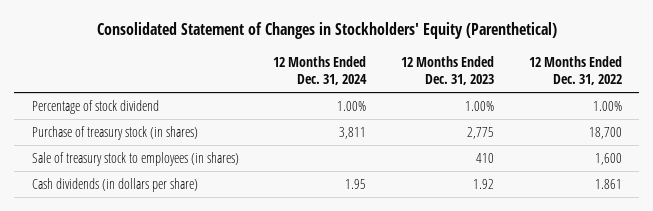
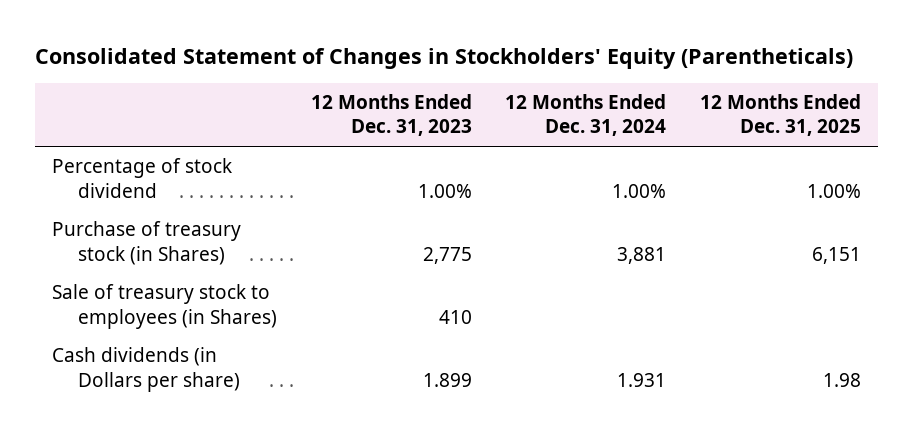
[96,22,557,40] Consolidated Statement of Changes in Stockholders' Equity (Parenthetical) -> [34,48,853,70] Consolidated Statement of Changes in Stockholders' Equity (Parentheticals)
[528,55,622,85] 12 Months Ended Dec. 31, 2022 -> none
none -> [700,94,862,137] 12 Months Ended Dec. 31, 2025
[31,126,198,141] Purchase of treasury stock (in shares) -> [51,221,241,265] Purchase of treasury stock (in Shares)
[339,127,367,140] 3,811 -> [617,246,667,264] 3,881
[31,152,239,167] Sale of treasury stock to employees (in shares) -> [51,284,277,329] Sale of treasury stock to employees (in Shares)
[31,178,198,193] Cash dividends (in dollars per share) -> [51,347,240,392] Cash dividends (in Dollars per share)
[345,179,367,190] 1.95 -> [617,372,667,387] 1.931
[473,179,495,190] 1.92 -> [422,372,472,387] 1.899

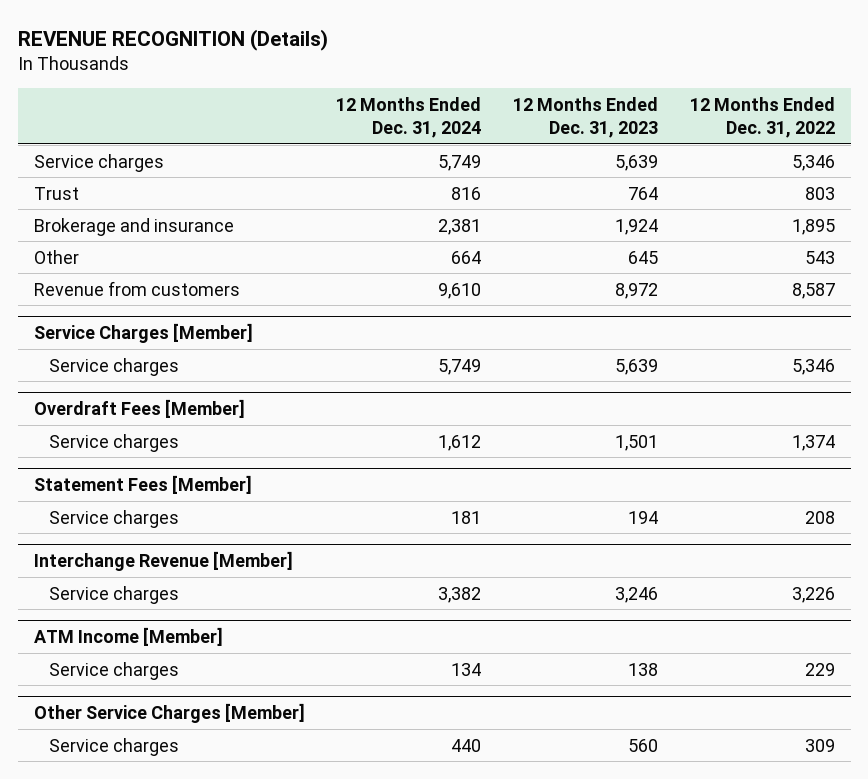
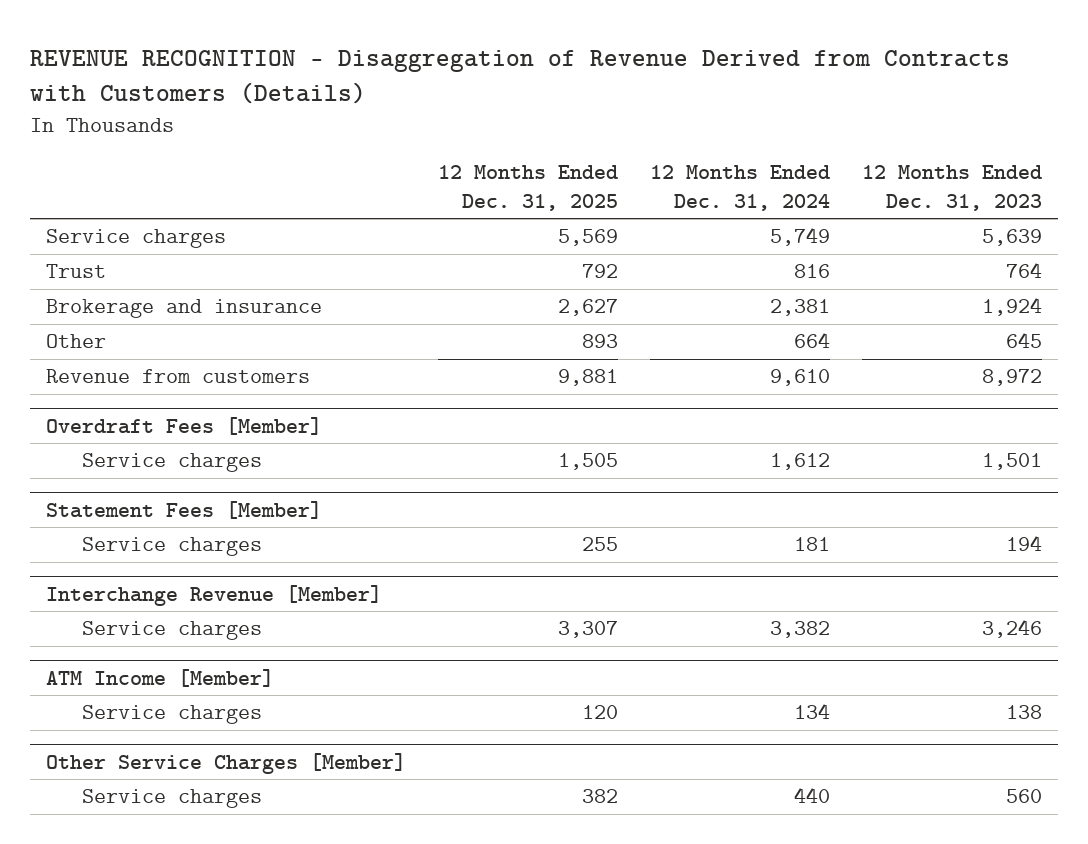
[17,28,328,51] REVENUE RECOGNITION (Details) -> [30,49,1011,105] REVENUE RECOGNITION - Disaggregation of Revenue Derived from Contracts with Customers (Details)
[689,96,835,138] 12 Months Ended Dec. 31, 2022 -> none
none -> [438,164,619,211] 12 Months Ended Dec. 31, 2025
[33,323,253,344] Service Charges [Member] -> none
[48,357,179,376] Service charges -> none

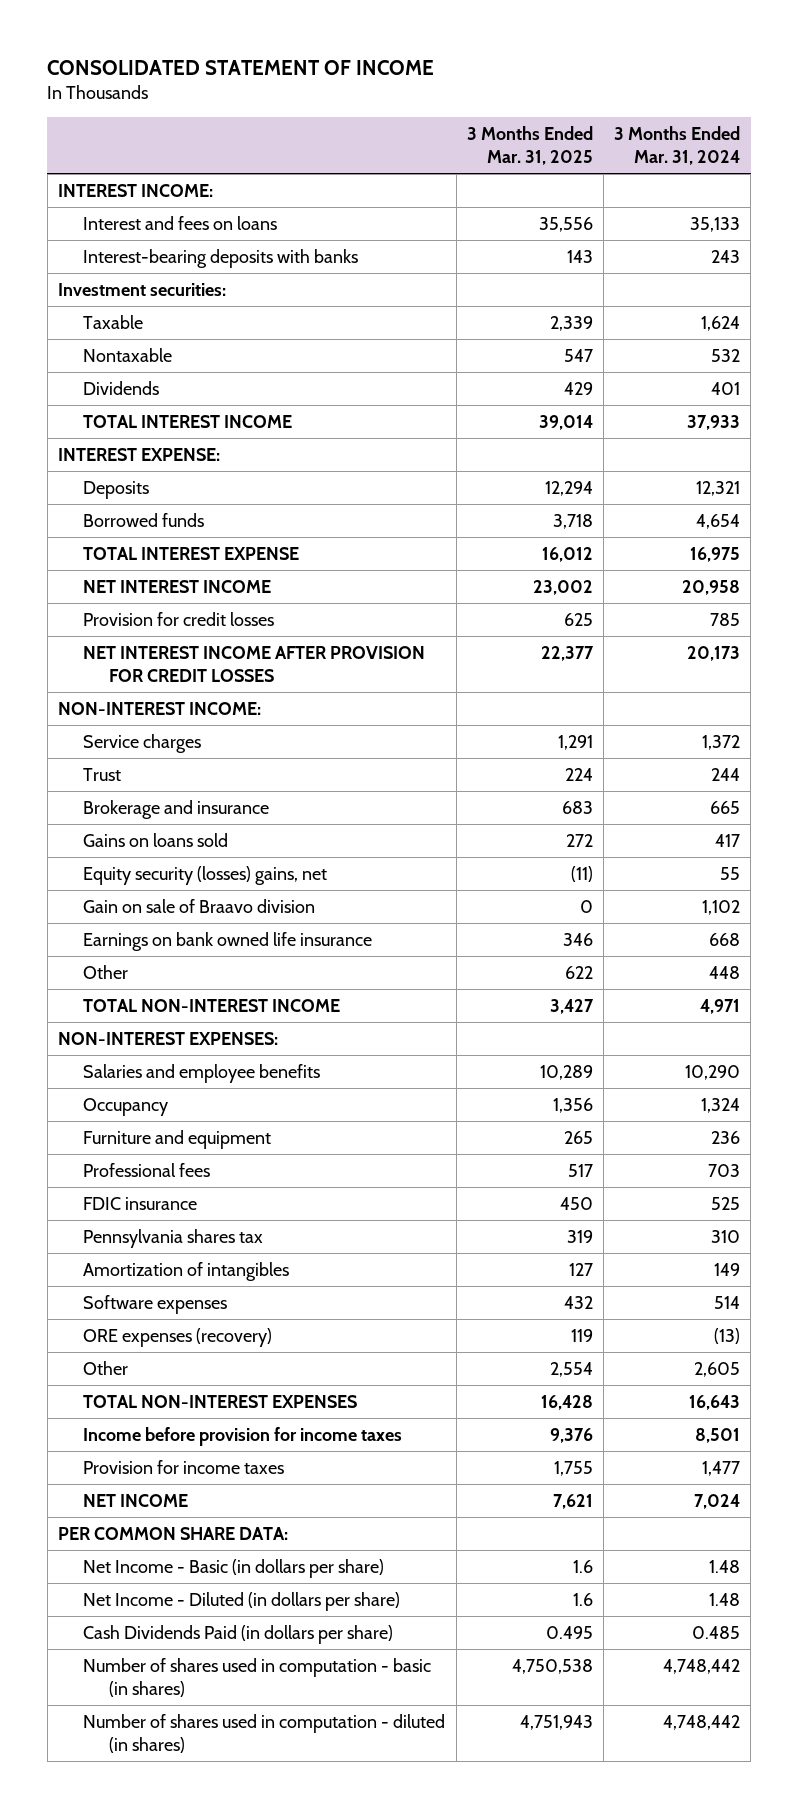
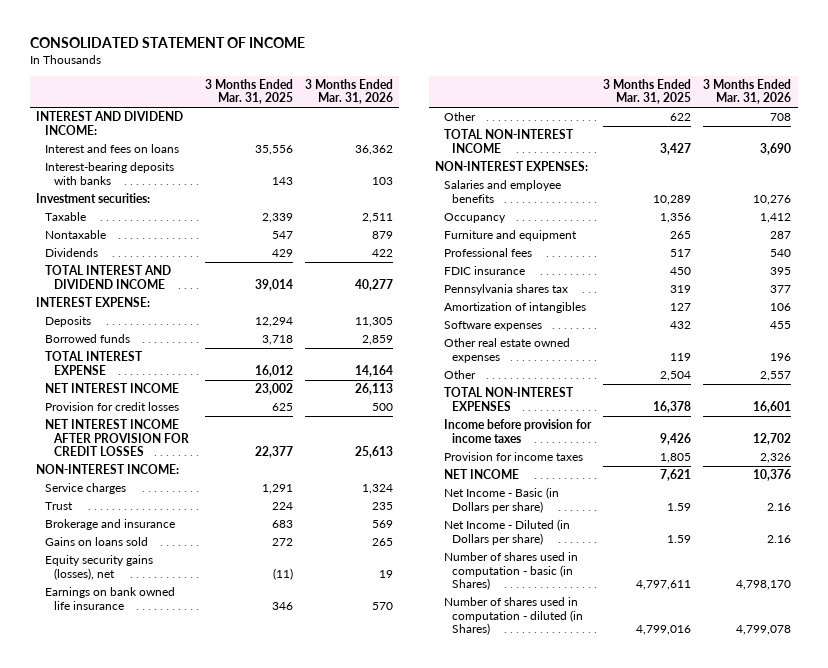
[614,125,741,165] 3 Months Ended Mar. 31, 2024 -> none
none -> [305,78,394,105] 3 Months Ended Mar. 31, 2026
[57,183,213,197] INTEREST INCOME: -> [36,111,184,135] INTEREST AND DIVIDEND INCOME:
[83,414,293,428] TOTAL INTEREST INCOME -> [45,265,172,289] TOTAL INTEREST AND DIVIDEND INCOME
[83,898,316,913] Gain on sale of Braavo division -> none
[83,865,328,885] Equity security (losses) gains, net -> [45,555,154,580] Equity security gains (losses), net
[83,1327,273,1347] ORE expenses (recovery) -> [443,338,570,363] Other real estate owned expenses
[549,1361,593,1377] 2,554 -> [660,371,692,382] 2,504
[540,1394,593,1410] 16,428 -> [653,400,692,413] 16,378
[549,1427,593,1443] 9,376 -> [660,432,692,445] 9,426
[553,1460,593,1476] 1,755 -> [660,453,692,464] 1,805
[57,1526,288,1540] PER COMMON SHARE DATA: -> none
[83,1624,394,1644] Cash Dividends Paid (in dollars per share) -> none
[83,1558,385,1578] Net Income - Basic (in dollars per share) -> [443,487,559,513] Net Income - Basic (in Dollars per share)
[572,1559,593,1573] 1.6 -> [667,502,692,511] 1.59
[83,1591,401,1611] Net Income - Diluted (in dollars per share) -> [443,519,570,545] Net Income - Diluted (in Dollars per share)
[572,1592,593,1606] 1.6 -> [667,534,692,543] 1.59
[83,1657,432,1697] Number of shares used in computation - basic (in shares) -> [443,552,578,591] Number of shares used in computation - basic (in Shares)
[511,1658,593,1674] 4,750,538 -> [636,580,692,591] 4,797,611
[83,1713,446,1753] Number of shares used in computation - diluted (in shares) -> [443,597,584,636] Number of shares used in computation - diluted (in Shares)
[519,1714,593,1730] 4,751,943 -> [636,625,692,636] 4,799,016

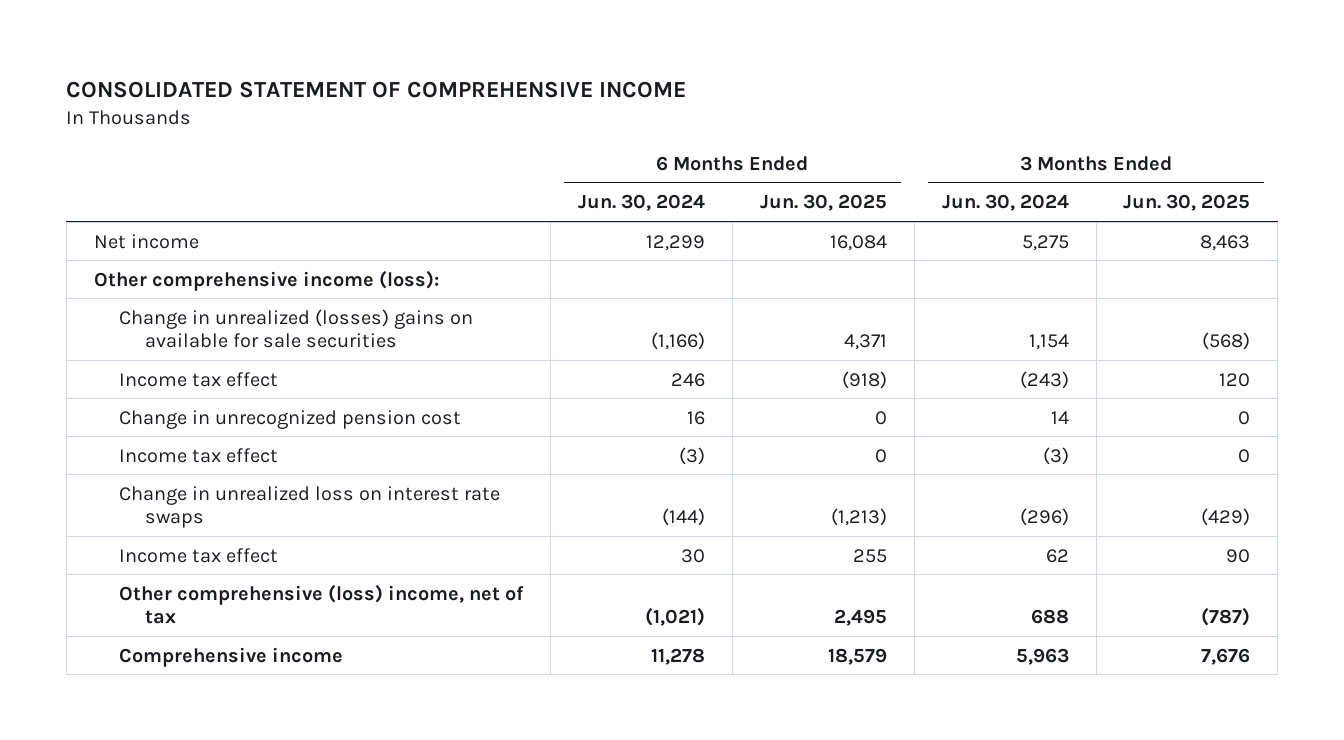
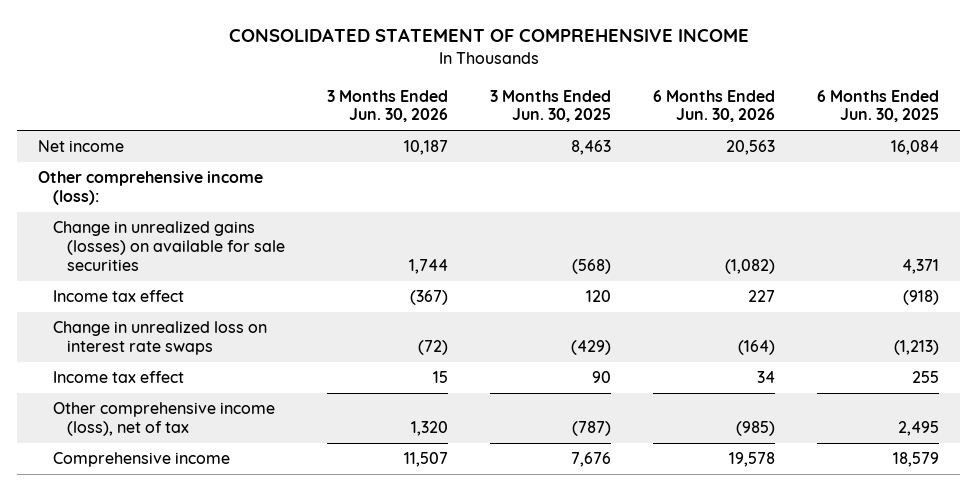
[578,194,706,212] Jun. 30, 2024 -> none
[941,194,1069,212] Jun. 30, 2024 -> none
none -> [326,89,448,123] 3 Months Ended Jun. 30, 2026
none -> [652,89,775,123] 6 Months Ended Jun. 30, 2026
[119,308,474,349] Change in unrealized (losses) gains on available for sale securities -> [52,221,286,271] Change in unrealized gains (losses) on available for sale securities
[119,409,462,429] Change in unrecognized pension cost -> none
[119,447,279,463] Income tax effect -> none
[119,583,525,625] Other comprehensive (loss) income, net of tax -> [52,402,275,436] Other comprehensive income (loss), net of tax

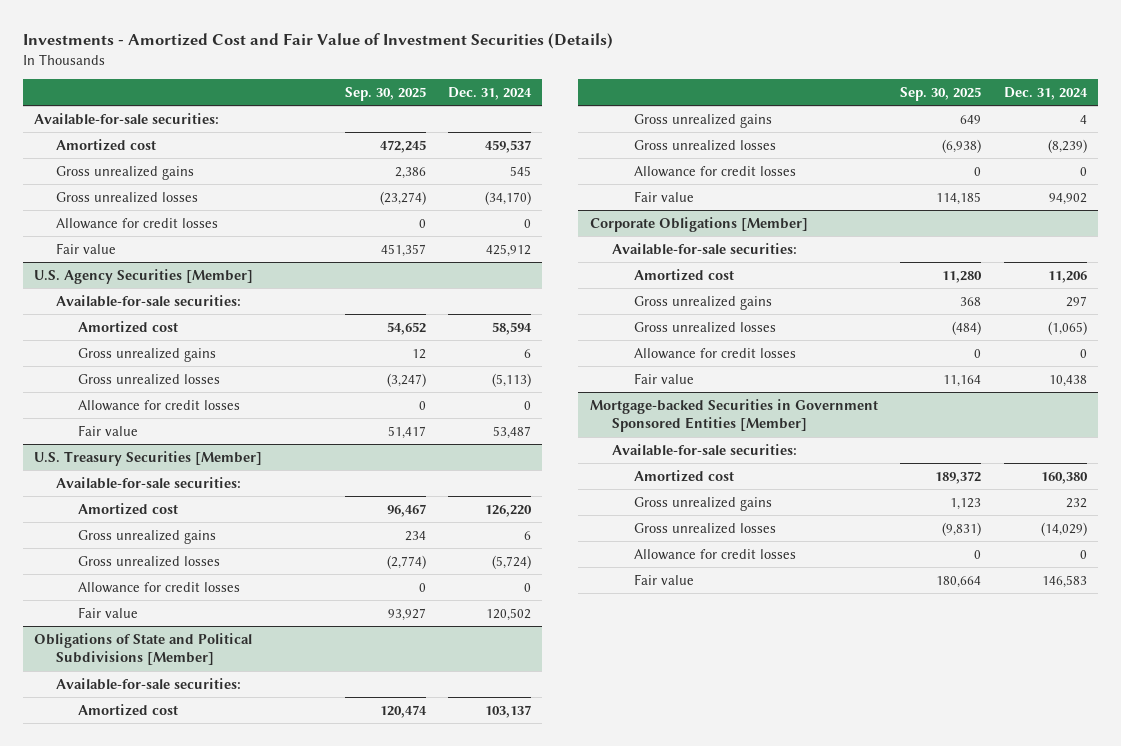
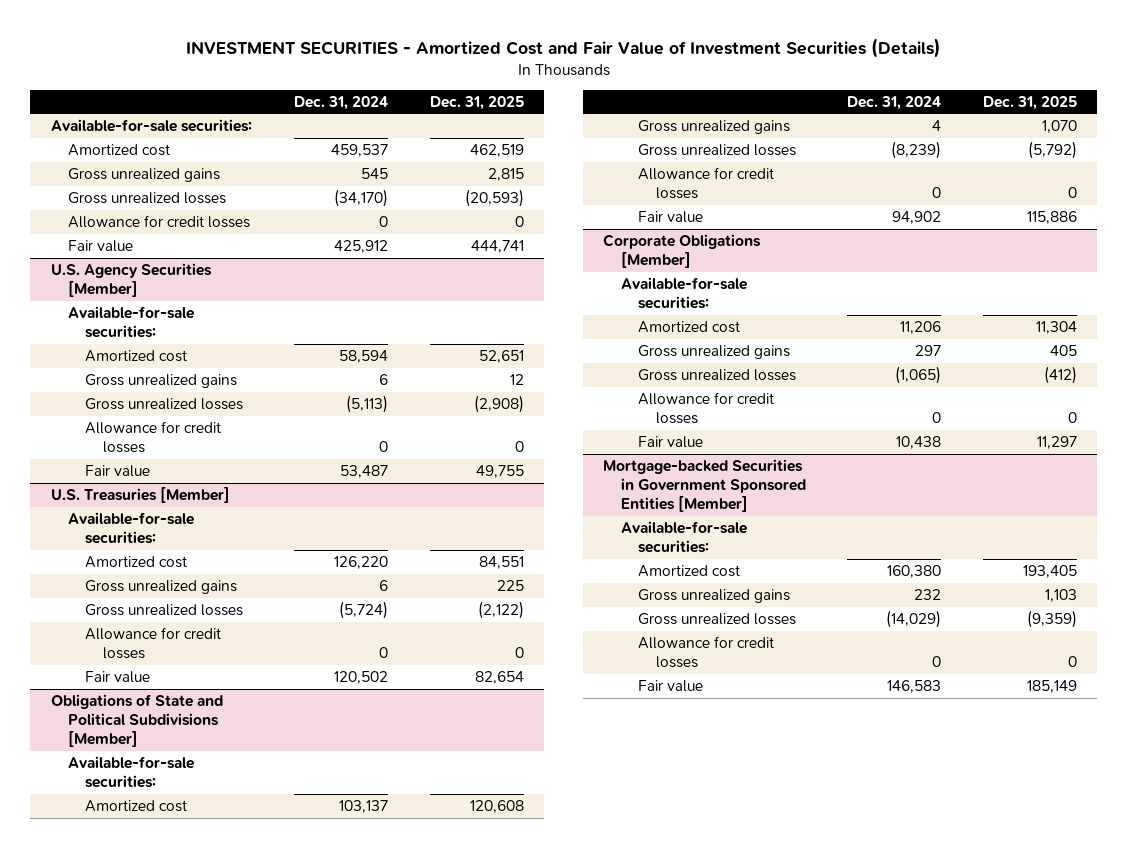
[22,33,613,50] Investments - Amortized Cost and Fair Value of Investment Securities (Details) -> [185,37,941,58] INVESTMENT SECURITIES - Amortized Cost and Fair Value of Investment Securities (Details)
[344,86,426,101] Sep. 30, 2025 -> none
none -> [429,95,524,110] Dec. 31, 2025
[34,450,263,466] U.S. Treasury Securities [Member] -> [50,486,230,503] U.S. Treasuries [Member]

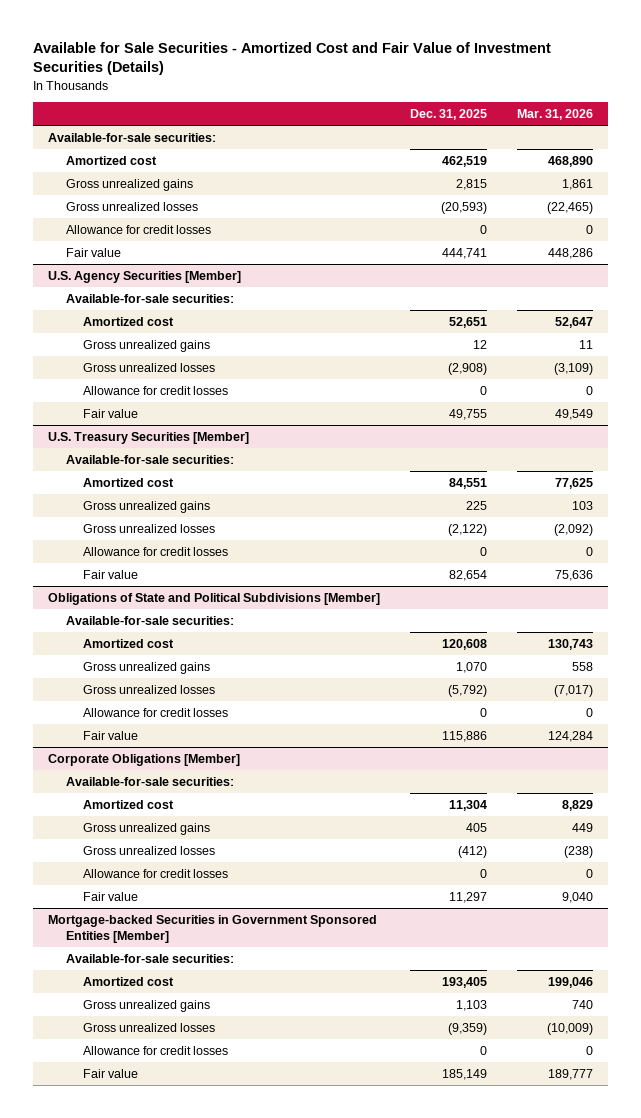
[185,37,941,58] INVESTMENT SECURITIES - Amortized Cost and Fair Value of Investment Securities (Details) -> [32,41,551,76] Available for Sale Securities - Amortized Cost and Fair Value of Investment Securities (Details)
[294,95,389,110] Dec. 31, 2024 -> none
none -> [516,109,593,121] Mar. 31, 2026
[50,486,230,503] U.S. Treasuries [Member] -> [47,431,249,444] U.S. Treasury Securities [Member]

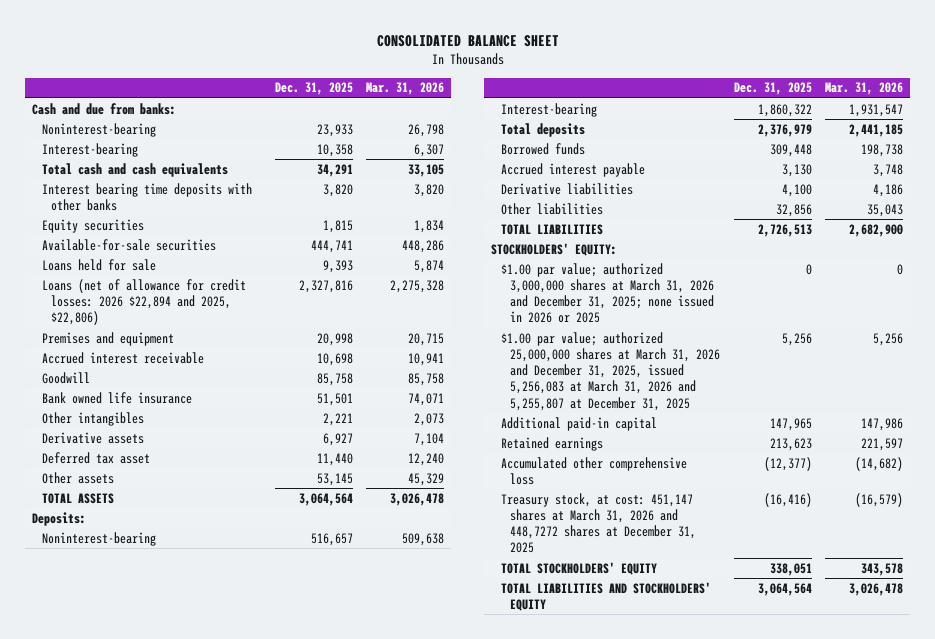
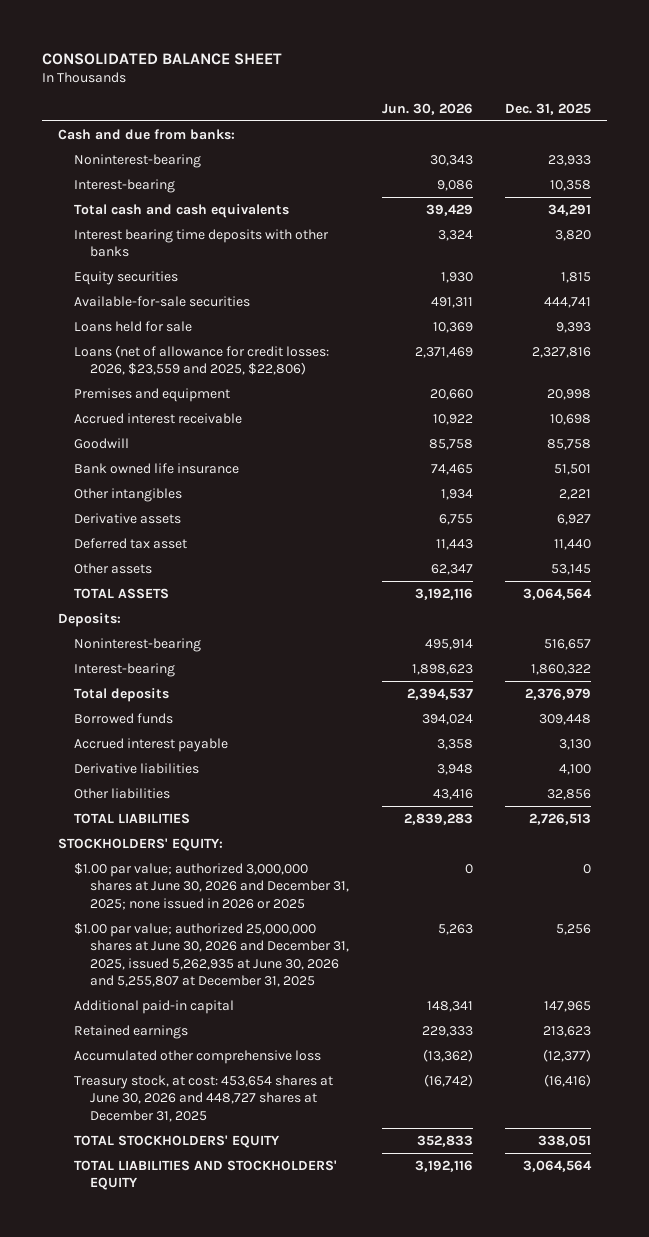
[366,82,445,96] Mar. 31, 2026 -> none
none -> [381,102,473,115] Jun. 30, 2026
[41,278,246,326] Loans (net of allowance for credit losses: 2026 $22,894 and 2025, $22,806) -> [74,344,330,376] Loans (net of allowance for credit losses: 2026, $23,559 and 2025, $22,806)
[500,262,715,324] $1.00 par value; authorized 3,000,000 shares at March 31, 2026 and December 31, 2025; none issued in 2026 or 2025 -> [74,862,350,910] $1.00 par value; authorized 3,000,000 shares at June 30, 2026 and December 31, 2025; none issued in 2026 or 2025
[500,331,721,411] $1.00 par value; authorized 25,000,000 shares at March 31, 2026 and December 31, 2025, issued 5,256,083 at March 31, 2026 and 5,255,807 at December 31, 2025 -> [74,922,350,988] $1.00 par value; authorized 25,000,000 shares at June 30, 2026 and December 31, 2025, issued 5,262,935 at June 30, 2026 and 5,255,807 at December 31, 2025
[500,492,697,554] Treasury stock, at cost: 451,147 shares at March 31, 2026 and 448,7272 shares at December 31, 2025 -> [74,1074,334,1122] Treasury stock, at cost: 453,654 shares at June 30, 2026 and 448,727 shares at December 31, 2025

